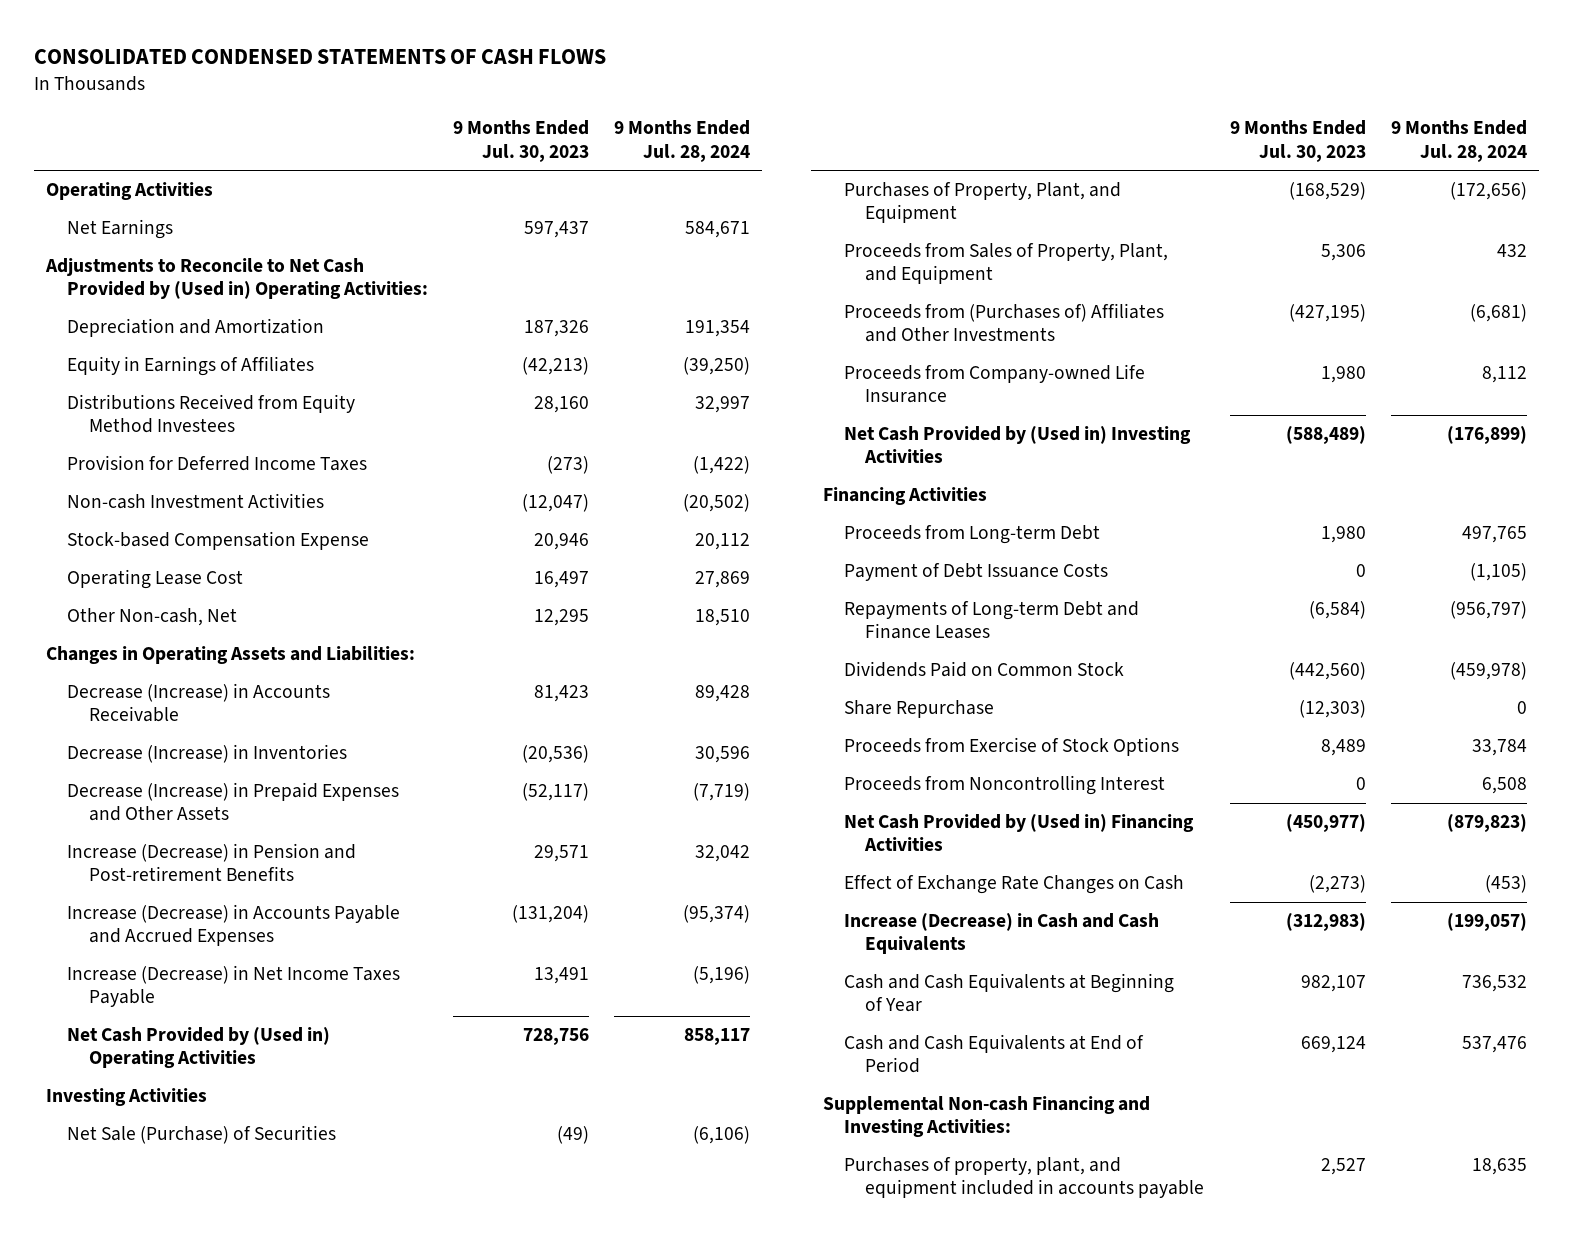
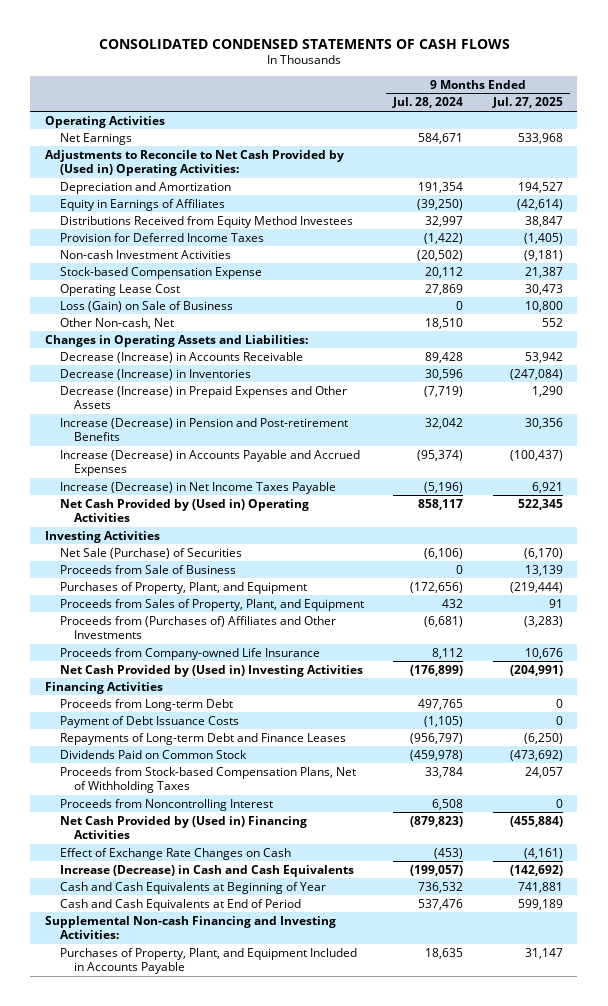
[453,120,590,162] 9 Months Ended Jul. 30, 2023 -> none
none -> [491,97,563,109] Jul. 27, 2025
none -> [59,300,233,312] Loss (Gain) on Sale of Business
none -> [59,564,236,574] Proceeds from Sale of Business
[844,700,995,719] Share Repurchase -> none
[844,737,1180,757] Proceeds from Exercise of Stock Options -> [59,766,356,794] Proceeds from Stock-based Compensation Plans, Net of Withholding Taxes
[844,1157,1205,1199] Purchases of property, plant, and equipment included in accounts payable -> [59,947,357,975] Purchases of Property, Plant, and Equipment Included in Accounts Payable

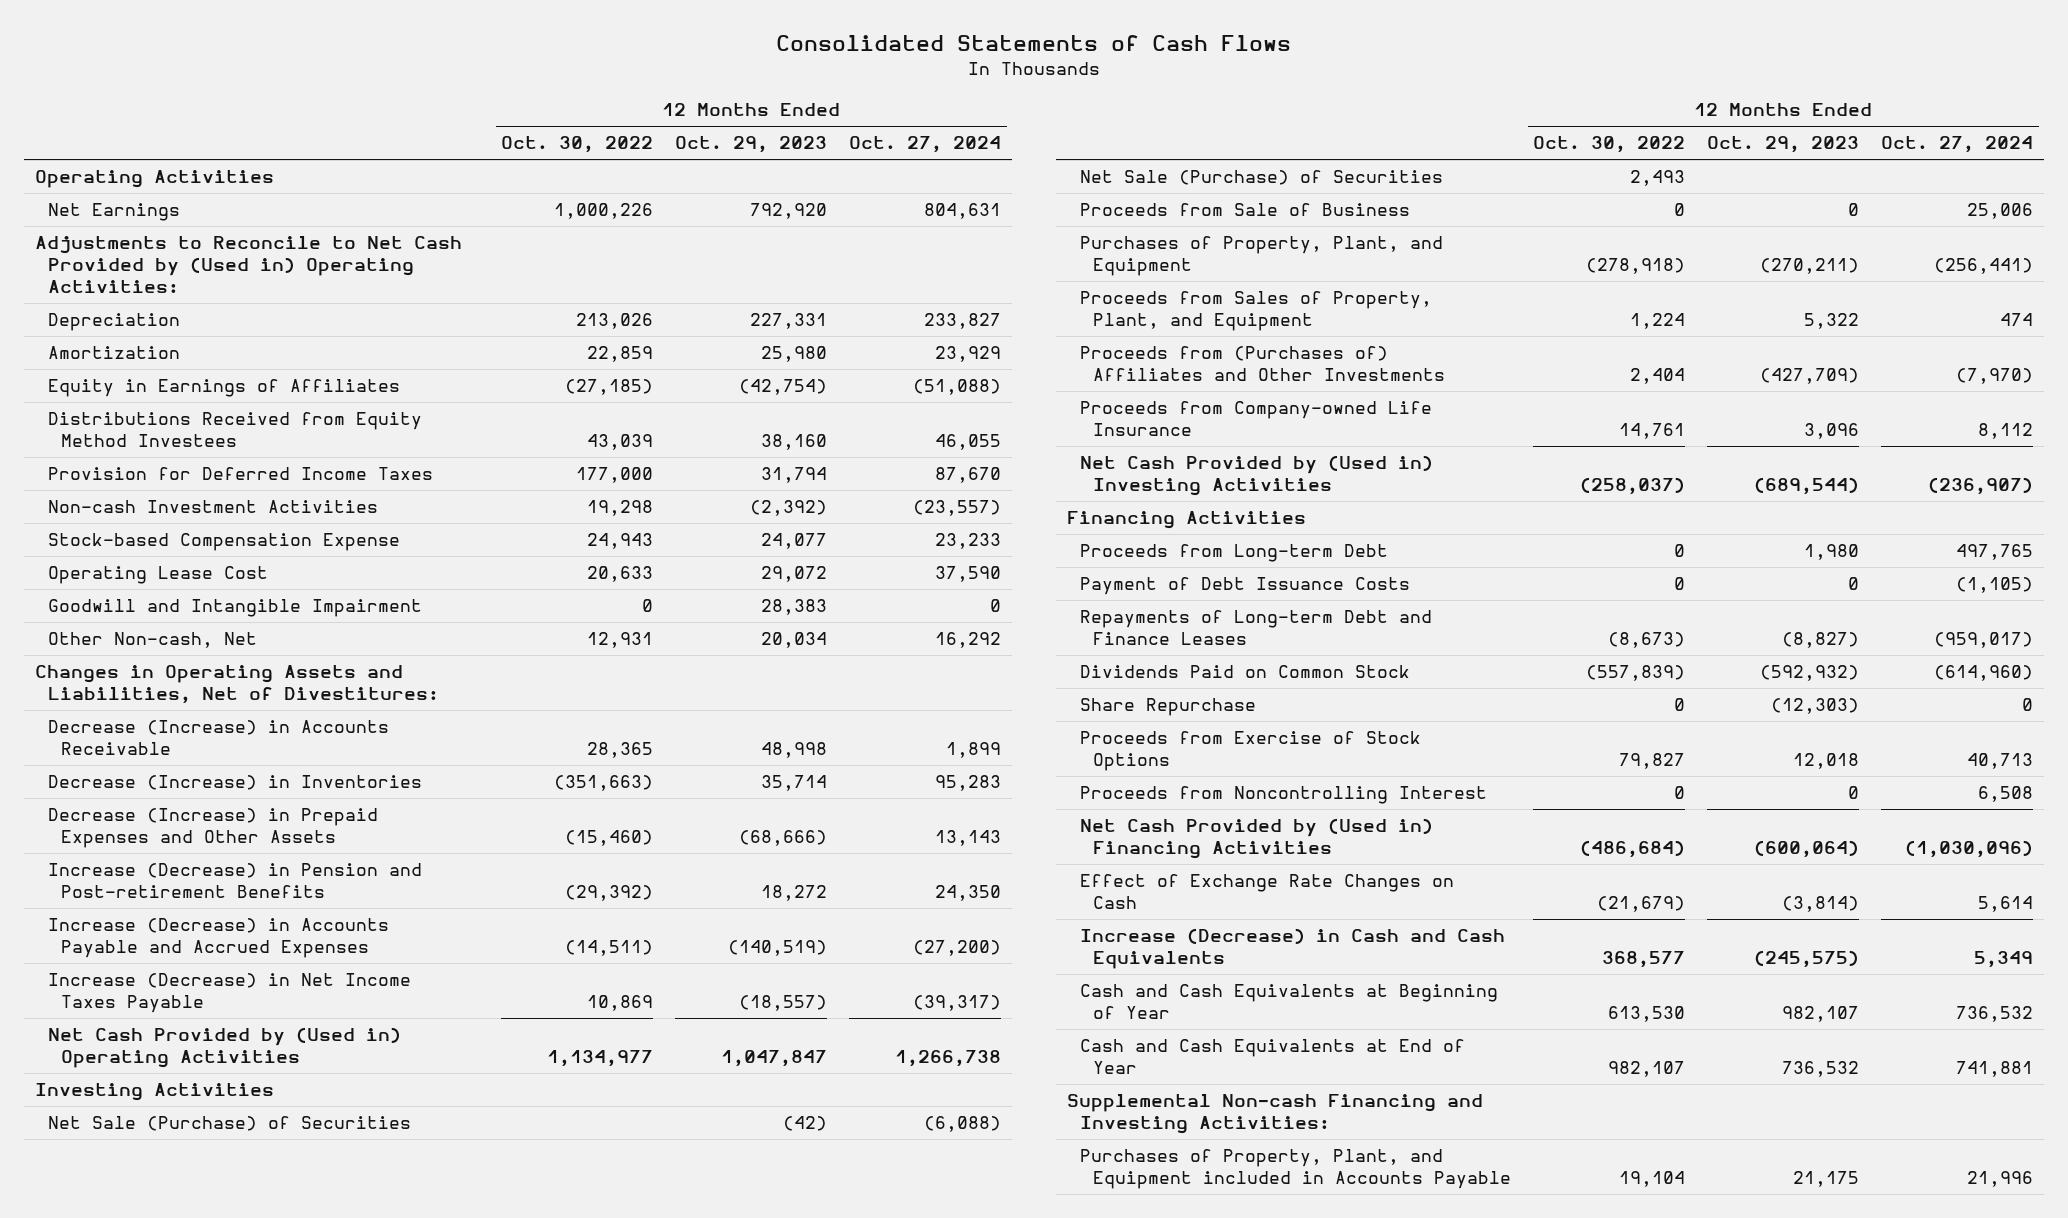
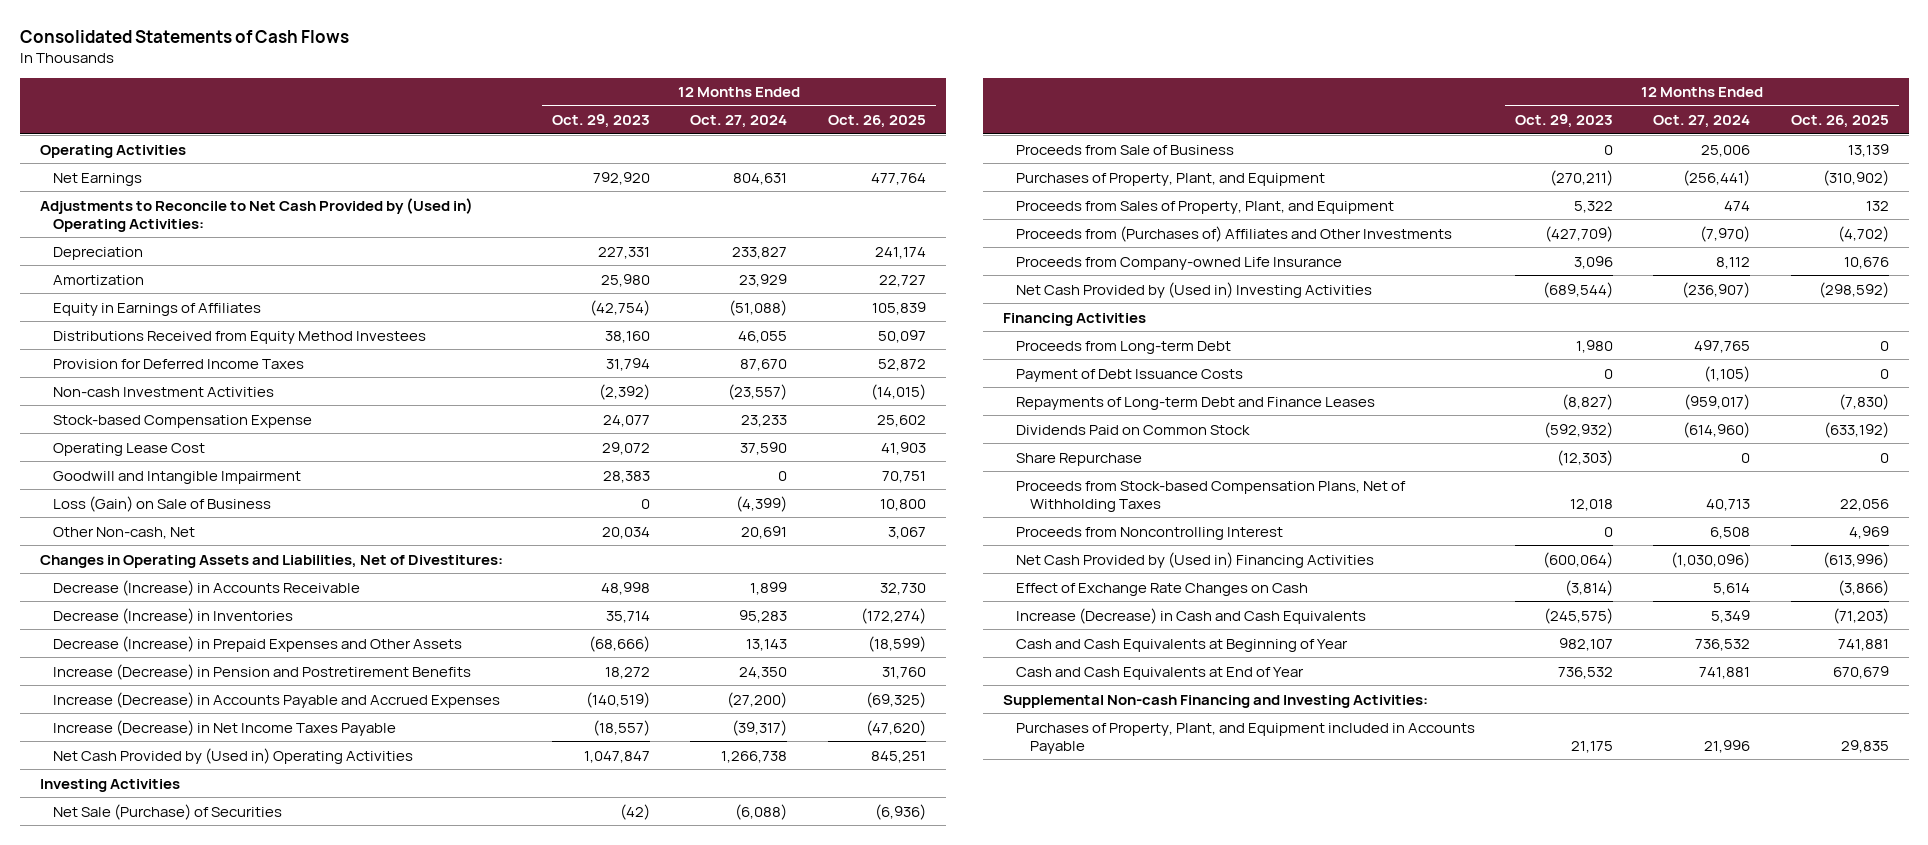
[501,136,654,154] Oct. 30, 2022 -> none
none -> [827,115,926,129] Oct. 26, 2025
none -> [53,495,272,512] Loss (Gain) on Sale of Business
[935,632,1002,649] 16,292 -> [741,525,788,539] 20,691
[48,863,423,899] Increase (Decrease) in Pension and Post-retirement Benefits -> [53,663,472,680] Increase (Decrease) in Pension and Postretirement Benefits
[1080,170,1444,186] Net Sale (Purchase) of Securities -> none
[1080,731,1422,772] Proceeds from Exercise of Stock Options -> [1016,480,1407,512] Proceeds from Stock-based Compensation Plans, Net of Withholding Taxes

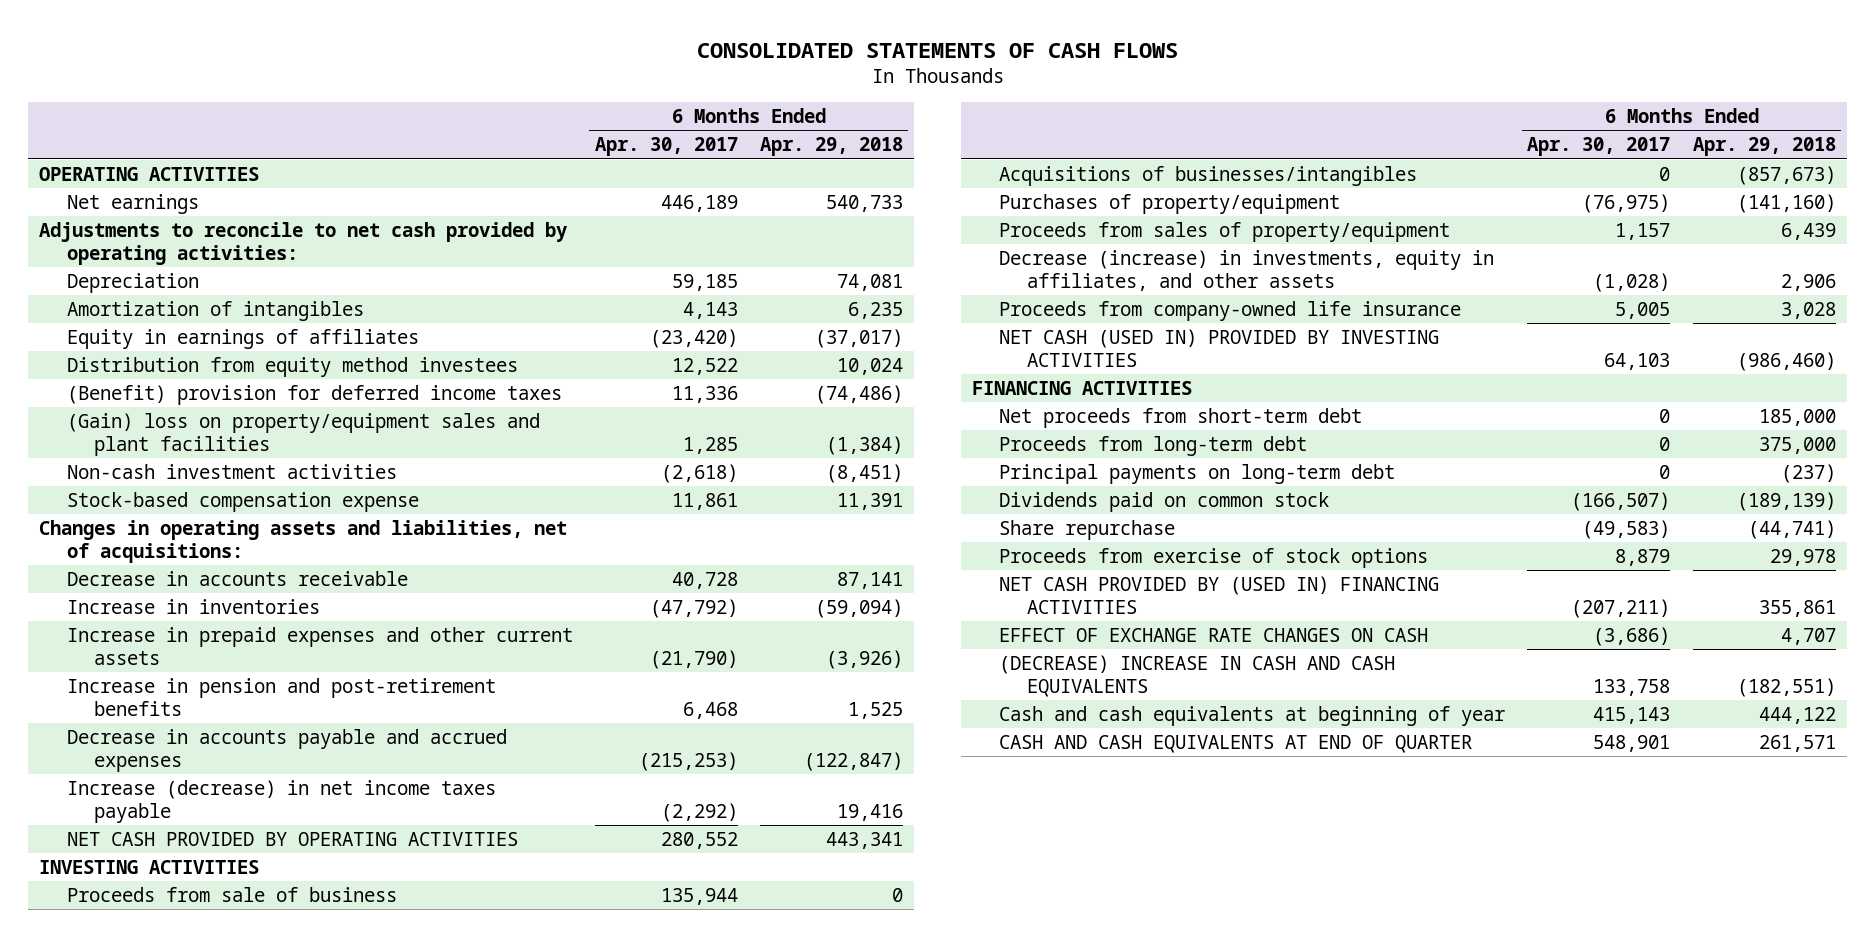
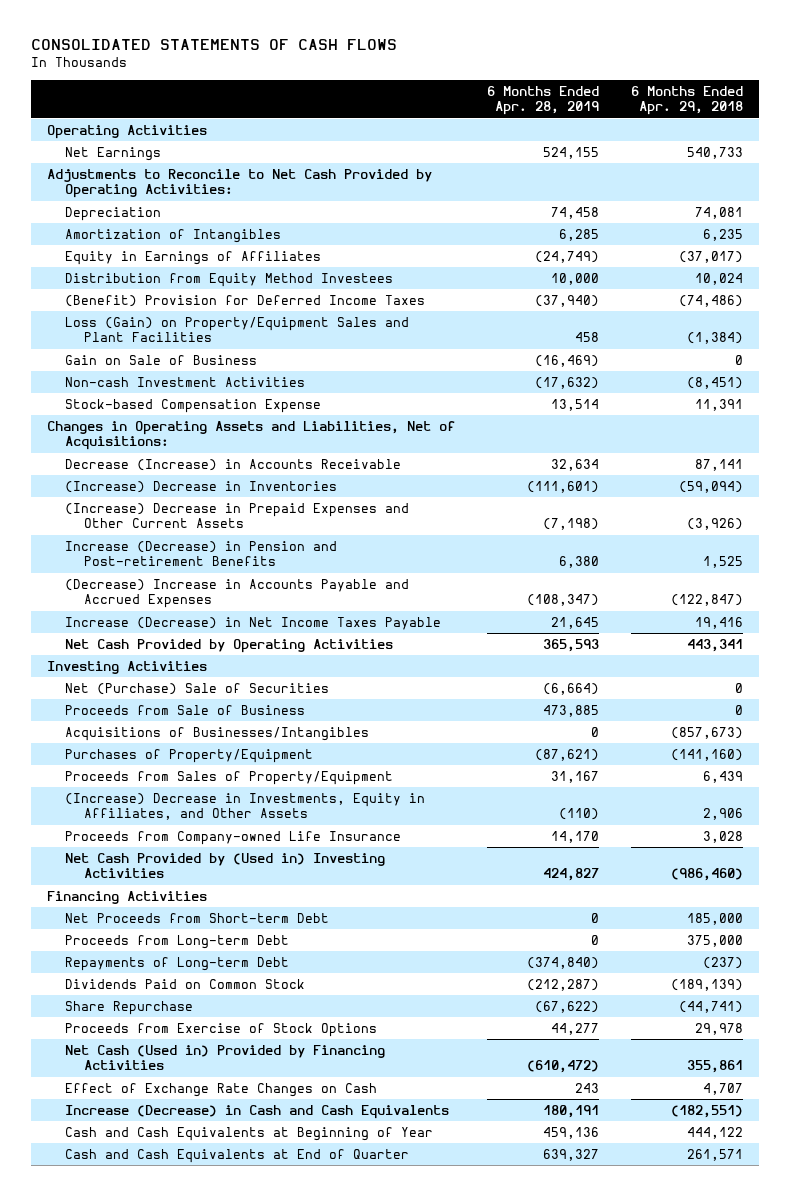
[594,137,738,157] Apr. 30, 2017 -> none
none -> [486,86,599,116] 6 Months Ended Apr. 28, 2019
[39,166,260,181] OPERATING ACTIVITIES -> [46,124,207,139] Operating Activities
[66,193,199,214] Net earnings -> [65,146,162,161] Net Earnings
[39,221,569,265] Adjustments to reconcile to net cash provided by operating activities: -> [46,168,432,199] Adjustments to Reconcile to Net Cash Provided by Operating Activities:
[66,300,364,321] Amortization of intangibles -> [65,228,282,243] Amortization of Intangibles
[66,328,419,349] Equity in earnings of affiliates -> [65,250,322,265] Equity in Earnings of Affiliates
[66,356,518,377] Distribution from equity method investees -> [65,272,394,287] Distribution from Equity Method Investees
[66,384,562,405] (Benefit) provision for deferred income taxes -> [65,294,426,307] (Benefit) Provision for Deferred Income Taxes
[66,412,540,456] (Gain) loss on property/equipment sales and plant facilities -> [65,316,410,343] Loss (Gain) on Property/Equipment Sales and Plant Facilities
none -> [65,354,258,365] Gain on Sale of Business
[66,463,397,479] Non-cash investment activities -> [65,376,306,387] Non-cash Investment Activities
[66,491,419,512] Stock-based compensation expense -> [65,398,322,413] Stock-based Compensation Expense
[39,519,568,563] Changes in operating assets and liabilities, net of acquisitions: -> [46,420,455,451] Changes in Operating Assets and Liabilities, Net of Acquisitions:
[66,570,408,586] Decrease in accounts receivable -> [65,458,402,471] Decrease (Increase) in Accounts Receivable
[66,598,320,614] Increase in inventories -> [65,480,338,493] (Increase) Decrease in Inventories
[66,626,573,665] Increase in prepaid expenses and other current assets -> [65,502,410,529] (Increase) Decrease in Prepaid Expenses and Other Current Assets
[66,677,496,716] Increase in pension and post-retirement benefits -> [65,540,338,567] Increase (Decrease) in Pension and Post-retirement Benefits
[66,728,507,772] Decrease in accounts payable and accrued expenses -> [65,578,410,609] (Decrease) Increase in Accounts Payable and Accrued Expenses
[66,779,496,823] Increase (decrease) in net income taxes payable -> [65,616,442,630] Increase (Decrease) in Net Income Taxes Payable
[66,831,518,846] NET CASH PROVIDED BY OPERATING ACTIVITIES -> [65,638,394,653] Net Cash Provided by Operating Activities
[39,859,260,874] INVESTING ACTIVITIES -> [46,660,207,674] Investing Activities
none -> [65,682,330,695] Net (Purchase) Sale of Securities
[66,886,397,902] Proceeds from sale of business -> [65,704,306,715] Proceeds from Sale of Business
[999,165,1418,186] Acquisitions of businesses/intangibles -> [65,726,370,741] Acquisitions of Businesses/Intangibles
[999,193,1341,214] Purchases of property/equipment -> [65,748,314,763] Purchases of Property/Equipment
[999,221,1451,242] Proceeds from sales of property/equipment -> [65,770,394,785] Proceeds from Sales of Property/Equipment
[999,249,1495,291] Decrease (increase) in investments, equity in affiliates, and other assets -> [65,792,426,821] (Increase) Decrease in Investments, Equity in Affiliates, and Other Assets
[999,300,1462,321] Proceeds from company-owned life insurance -> [65,830,402,845] Proceeds from Company-owned Life Insurance
[999,328,1440,367] NET CASH (USED IN) PROVIDED BY INVESTING ACTIVITIES -> [65,852,386,879] Net Cash Provided by (Used in) Investing Activities
[972,380,1193,395] FINANCING ACTIVITIES -> [46,890,207,904] Financing Activities
[999,407,1363,428] Net proceeds from short-term debt -> [65,912,330,923] Net Proceeds from Short-term Debt
[999,435,1308,456] Proceeds from long-term debt -> [65,934,290,949] Proceeds from Long-term Debt
[999,463,1396,484] Principal payments on long-term debt -> [65,956,290,971] Repayments of Long-term Debt
[999,491,1330,512] Dividends paid on common stock -> [65,978,306,989] Dividends Paid on Common Stock
[999,519,1176,540] Share repurchase -> [65,1000,194,1015] Share Repurchase
[999,547,1429,568] Proceeds from exercise of stock options -> [65,1022,378,1037] Proceeds from Exercise of Stock Options
[999,575,1440,614] NET CASH PROVIDED BY (USED IN) FINANCING ACTIVITIES -> [65,1044,386,1071] Net Cash (Used in) Provided by Financing Activities
[999,627,1429,642] EFFECT OF EXCHANGE RATE CHANGES ON CASH -> [65,1082,378,1097] Effect of Exchange Rate Changes on Cash
[999,654,1396,697] (DECREASE) INCREASE IN CASH AND CASH EQUIVALENTS -> [65,1104,450,1119] Increase (Decrease) in Cash and Cash Equivalents
[999,705,1506,726] Cash and cash equivalents at beginning of year -> [65,1126,434,1141] Cash and Cash Equivalents at Beginning of Year
[999,734,1473,753] CASH AND CASH EQUIVALENTS AT END OF QUARTER -> [65,1148,410,1163] Cash and Cash Equivalents at End of Quarter

